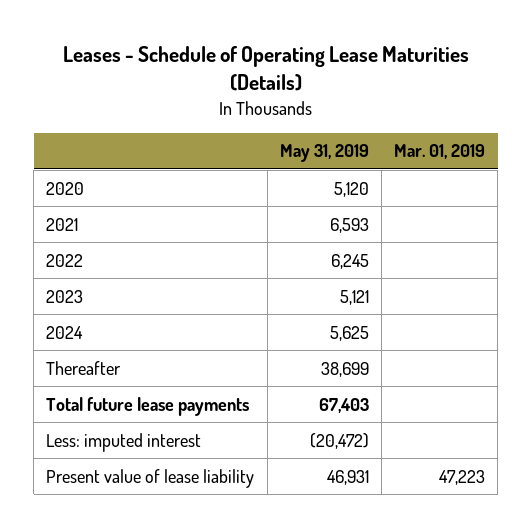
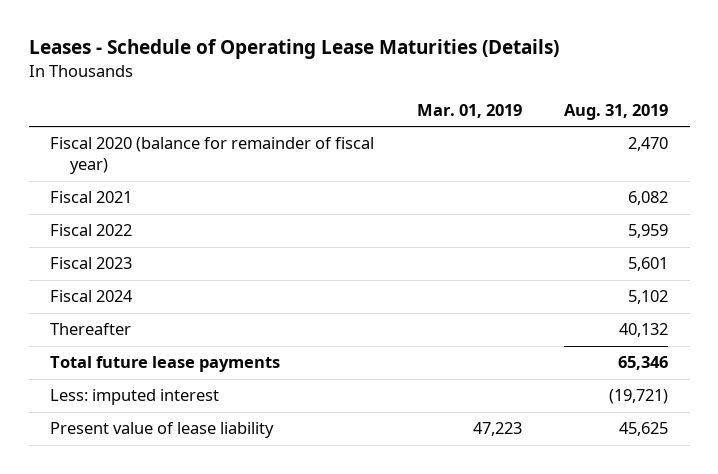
[279,144,369,163] May 31, 2019 -> none
none -> [564,103,669,120] Aug. 31, 2019
[46,181,85,195] 2020 -> [49,137,374,175] Fiscal 2020 (balance for remainder of fiscal year)
[46,217,79,231] 2021 -> [49,191,132,204] Fiscal 2021
[46,253,84,267] 2022 -> [49,224,132,237] Fiscal 2022
[46,289,84,303] 2023 -> [49,257,132,270] Fiscal 2023
[46,325,84,339] 2024 -> [49,290,133,303] Fiscal 2024

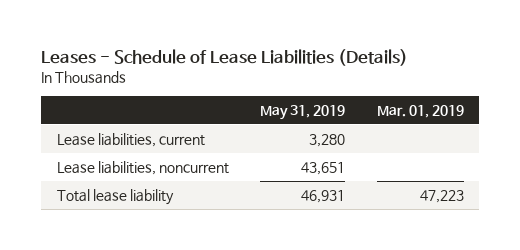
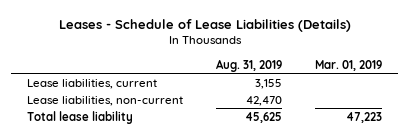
[260,104,346,120] May 31, 2019 -> none
none -> [216,58,283,72] Aug. 31, 2019
[56,160,229,175] Lease liabilities, noncurrent -> [27,95,184,106] Lease liabilities, non-current

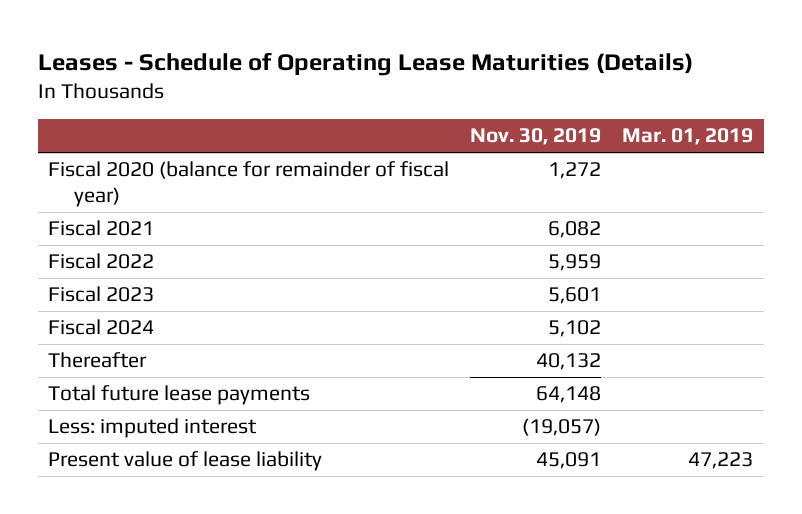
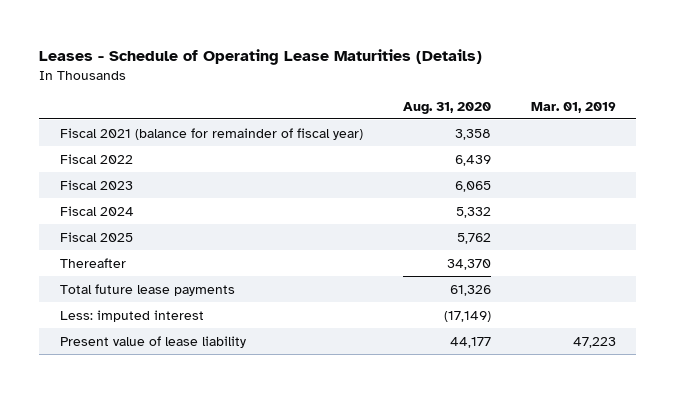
[470,128,602,146] Nov. 30, 2019 -> none
none -> [402,101,491,114] Aug. 31, 2020
[48,220,155,237] Fiscal 2021 -> none
[48,161,450,207] Fiscal 2020 (balance for remainder of fiscal year) -> [59,127,363,140] Fiscal 2021 (balance for remainder of fiscal year)
none -> [59,231,133,242] Fiscal 2025

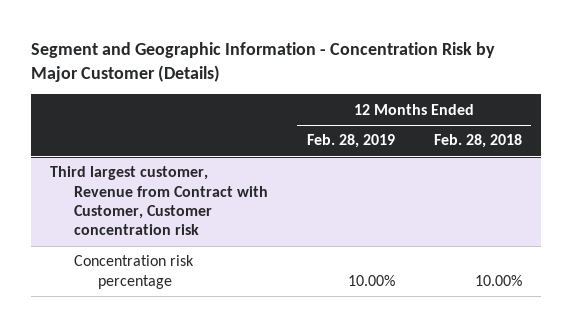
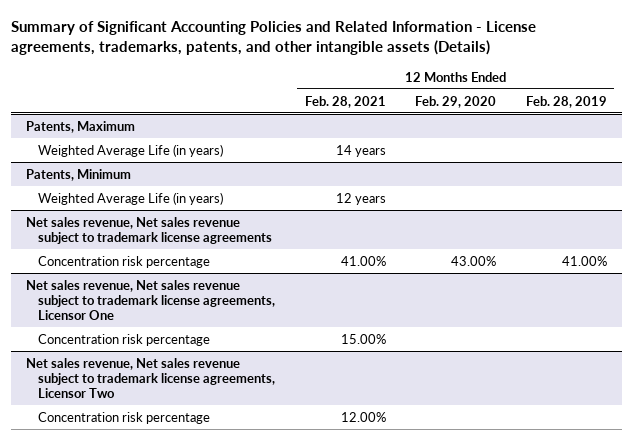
[30,41,495,82] Segment and Geographic Information - Concentration Risk by Major Customer (Details) -> [11,20,537,55] Summary of Significant Accounting Policies and Related Information - License agreements, trademarks, patents, and other intangible assets (Details)
[433,134,522,149] Feb. 28, 2018 -> none
none -> [304,95,386,108] Feb. 28, 2021
none -> [415,95,497,108] Feb. 29, 2020
[50,166,268,236] Third largest customer, Revenue from Contract with Customer, Customer concentration risk -> none
[73,255,194,289] Concentration risk percentage -> none
none -> [26,120,136,133] Patents, Maximum
none -> [38,143,224,157] Weighted Average Life (in years)
none -> [26,168,132,181] Patents, Minimum
none -> [38,191,224,205] Weighted Average Life (in years)
none -> [26,216,273,244] Net sales revenue, Net sales revenue subject to trademark license agreements
none -> [38,255,211,268] Concentration risk percentage
none -> [26,279,276,321] Net sales revenue, Net sales revenue subject to trademark license agreements, Licensor One
none -> [38,333,211,346] Concentration risk percentage
none -> [26,357,276,399] Net sales revenue, Net sales revenue subject to trademark license agreements, Licensor Two
none -> [38,411,211,424] Concentration risk percentage

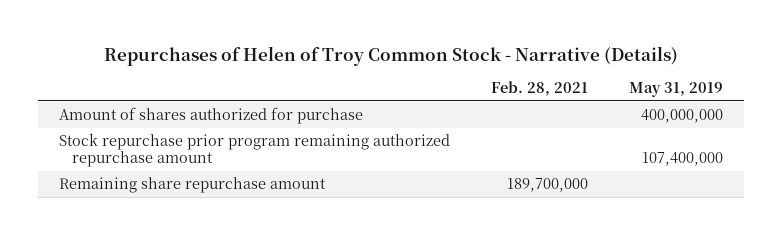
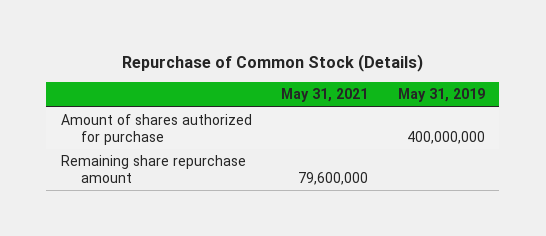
[103,45,678,66] Repurchases of Helen of Troy Common Stock - Narrative (Details) -> [121,53,423,72] Repurchase of Common Stock (Details)
[490,81,588,97] Feb. 28, 2021 -> none
none -> [281,88,369,103] May 31, 2021
[58,133,450,168] Stock repurchase prior program remaining authorized repurchase amount -> none

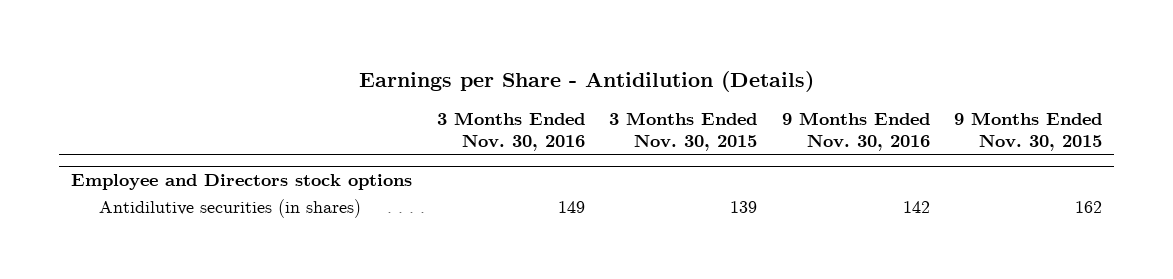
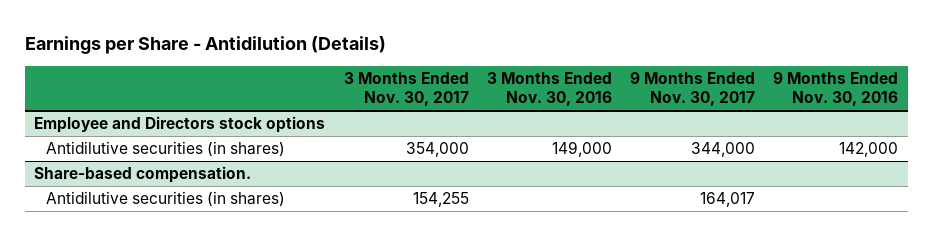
[609,111,758,151] 3 Months Ended Nov. 30, 2015 -> none
[954,111,1103,151] 9 Months Ended Nov. 30, 2015 -> none
none -> [343,71,469,107] 3 Months Ended Nov. 30, 2017
none -> [630,71,756,107] 9 Months Ended Nov. 30, 2017
[557,200,585,213] 149 -> [551,141,612,158] 149,000
[902,200,930,213] 142 -> [839,142,899,158] 142,000
none -> [34,166,252,184] Share-based compensation.
none -> [45,191,285,208] Antidilutive securities (in shares)

